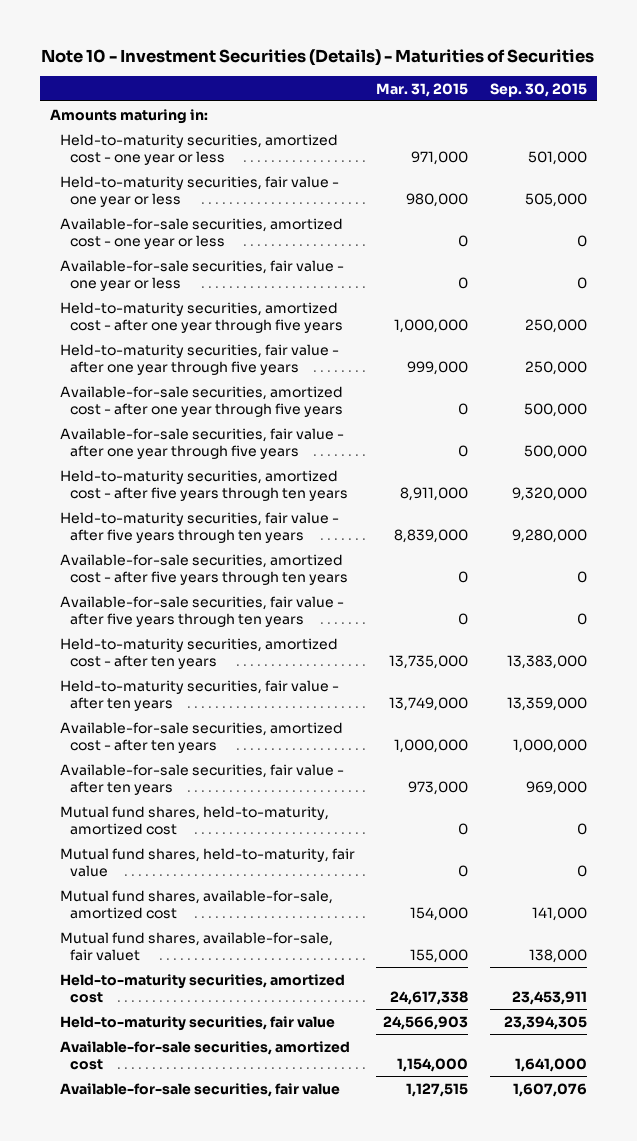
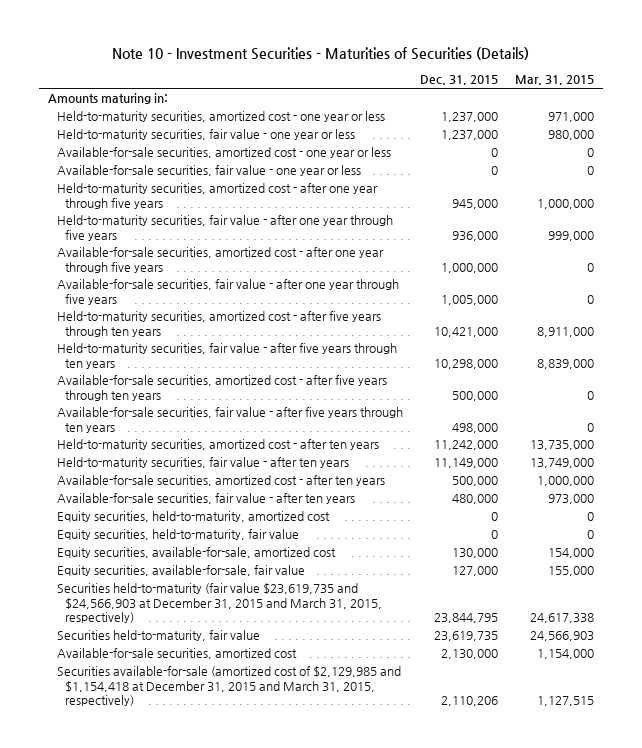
[41,48,595,66] Note 10 - Investment Securities (Details) - Maturities of Securities -> [112,47,530,61] Note 10 - Investment Securities - Maturities of Securities (Details)
[489,82,587,97] Sep. 30, 2015 -> none
none -> [419,75,498,86] Dec. 31, 2015
[60,805,330,835] Mutual fund shares, held-to-maturity, amortized cost -> [56,511,330,523] Equity securities, held-to-maturity, amortized cost
[60,847,356,877] Mutual fund shares, held-to-maturity, fair value -> [56,529,299,541] Equity securities, held-to-maturity, fair value
[60,889,334,919] Mutual fund shares, available-for-sale, amortized cost -> [56,547,336,559] Equity securities, available-for-sale, amortized cost
[60,931,334,961] Mutual fund shares, available-for-sale, fair valuet -> [56,565,305,577] Equity securities, available-for-sale, fair value
[60,973,346,1003] Held-to-maturity securities, amortized cost -> [56,583,383,624] Securities held-to-maturity (fair value $23,619,735 and $24,566,903 at December 31, 2015 and March 31, 2015, respectively)
[60,1015,336,1031] Held-to-maturity securities, fair value -> [56,630,260,642] Securities held-to-maturity, fair value
[60,1082,341,1097] Available-for-sale securities, fair value -> [56,666,401,707] Securities available-for-sale (amortized cost of $2,129,985 and $1,154,418 at December 31, 2015 and March 31, 2015, respectively)

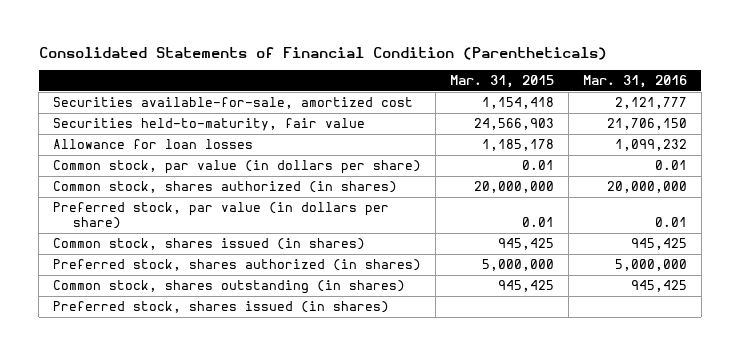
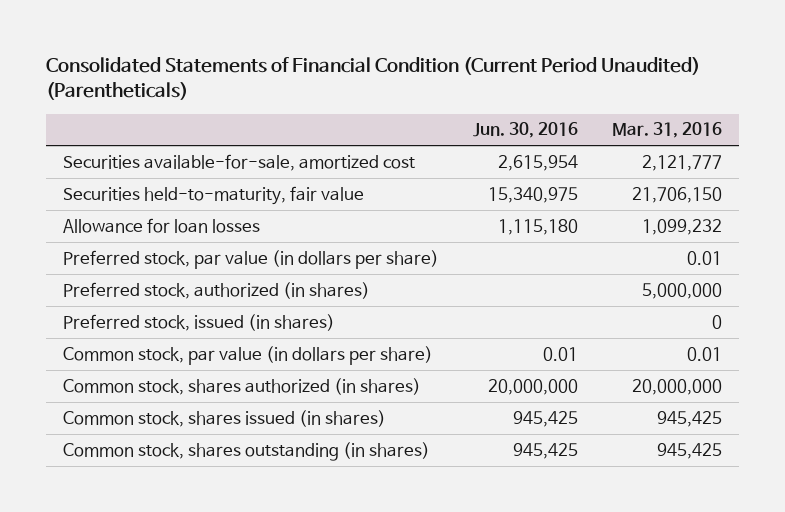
[38,46,607,60] Consolidated Statements of Financial Condition (Parentheticals) -> [46,56,701,101] Consolidated Statements of Financial Condition (Current Period Unaudited) (Parentheticals)
[449,75,554,89] Mar. 31, 2015 -> none
none -> [473,122,579,139] Jun. 30, 2016
[53,202,390,230] Preferred stock, par value (in dollars per share) -> [63,249,440,269] Preferred stock, par value (in dollars per share)
none -> [63,281,371,299] Preferred stock, authorized (in shares)
none -> [63,313,336,331] Preferred stock, issued (in shares)
[53,259,422,272] Preferred stock, shares authorized (in shares) -> none
[53,301,390,314] Preferred stock, shares issued (in shares) -> none

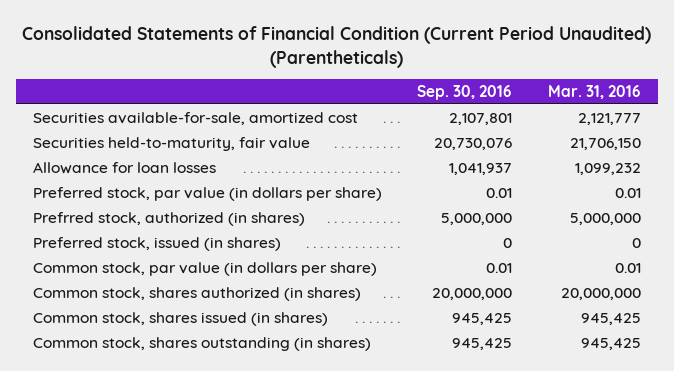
[473,122,579,139] Jun. 30, 2016 -> none
none -> [417,84,513,100] Sep. 30, 2016
[63,281,371,299] Preferred stock, authorized (in shares) -> [33,211,306,226] Prefrred stock, authorized (in shares)

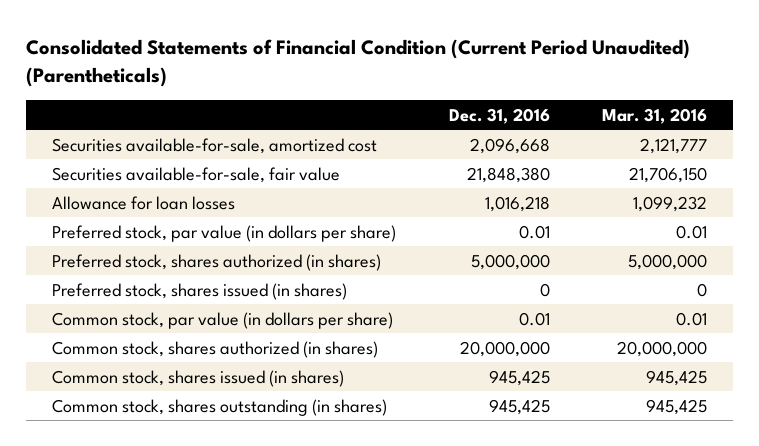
[417,84,513,100] Sep. 30, 2016 -> none
none -> [448,107,550,124] Dec. 31, 2016
[33,136,311,151] Securities held-to-maturity, fair value -> [52,166,341,183] Securities available-for-sale, fair value
[33,211,306,226] Prefrred stock, authorized (in shares) -> [52,253,382,271] Preferred stock, shares authorized (in shares)
[33,236,282,251] Preferred stock, issued (in shares) -> [52,282,348,300] Preferred stock, shares issued (in shares)

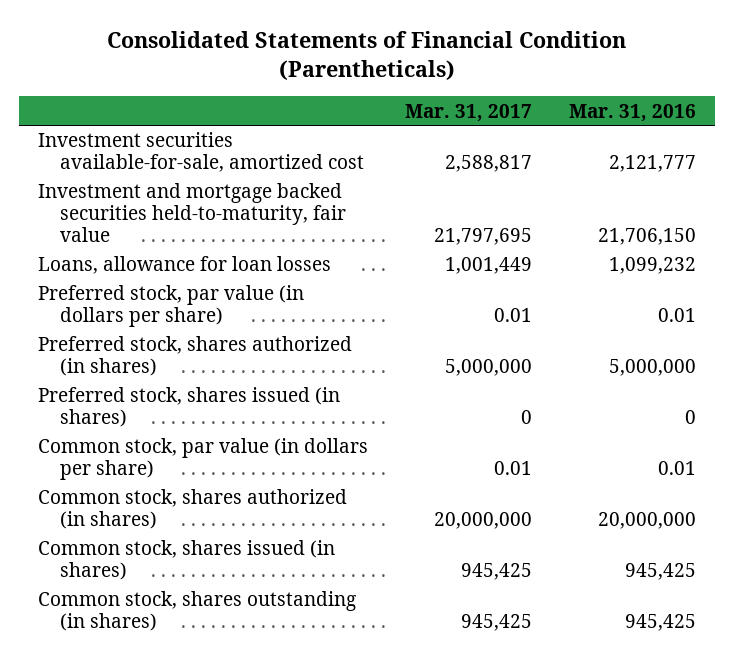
[26,39,691,88] Consolidated Statements of Financial Condition (Current Period Unaudited) (Parentheticals) -> [107,31,627,81] Consolidated Statements of Financial Condition (Parentheticals)
[448,107,550,124] Dec. 31, 2016 -> none
none -> [405,103,533,122] Mar. 31, 2017
[52,137,378,154] Securities available-for-sale, amortized cost -> [37,132,365,173] Investment securities available-for-sale, amortized cost
[52,166,341,183] Securities available-for-sale, fair value -> [37,183,347,242] Investment and mortgage backed securities held-to-maturity, fair value
[52,195,236,210] Allowance for loan losses -> [37,256,331,275] Loans, allowance for loan losses

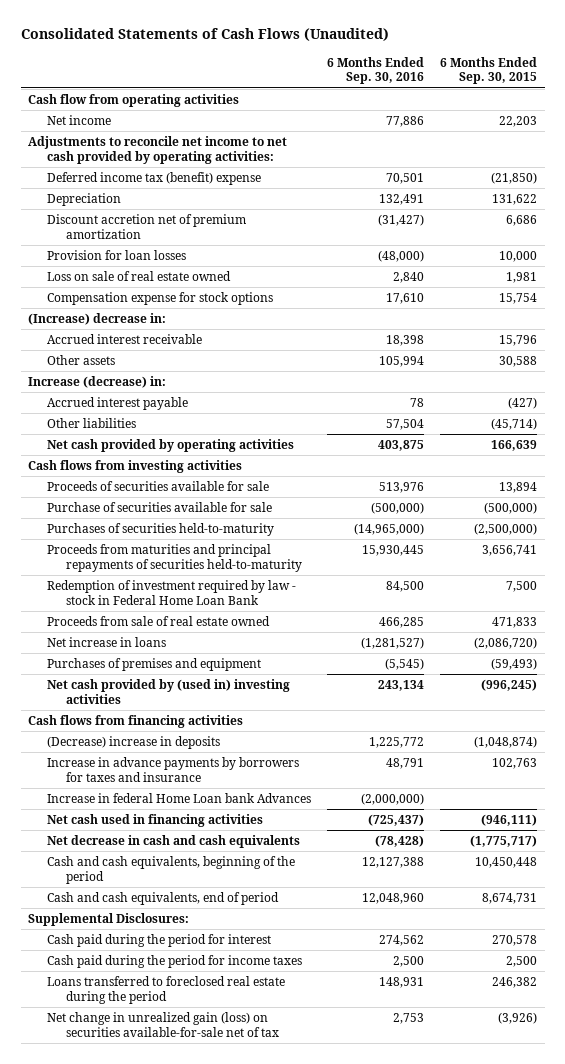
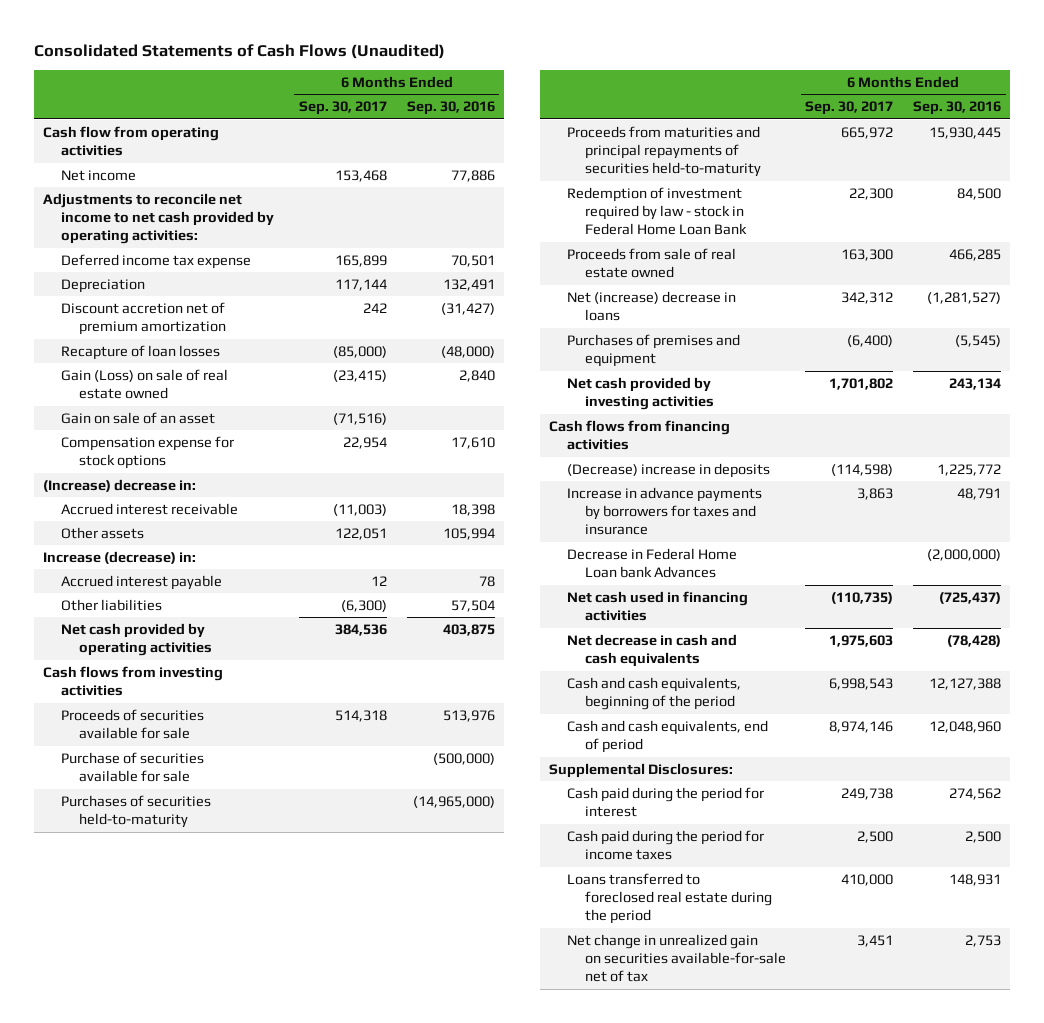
[439,56,537,85] 6 Months Ended Sep. 30, 2015 -> none
none -> [299,101,388,116] Sep. 30, 2017
[47,172,262,186] Deferred income tax (benefit) expense -> [61,253,252,269] Deferred income tax expense
[47,250,187,261] Provision for loan losses -> [61,344,221,360] Recapture of loan losses
[47,271,232,282] Loss on sale of real estate owned -> [61,368,229,400] Gain (Loss) on sale of real estate owned
none -> [61,411,216,424] Gain on sale of an asset
[47,637,167,648] Net increase in loans -> [567,290,737,322] Net (increase) decrease in loans
[47,679,291,704] Net cash provided by (used in) investing activities -> [567,376,715,411] Net cash provided by investing activities
[47,793,312,804] Increase in federal Home Loan bank Advances -> [567,547,738,579] Decrease in Federal Home Loan bank Advances
[47,1012,279,1037] Net change in unrealized gain (loss) on securities available-for-sale net of tax -> [567,933,787,983] Net change in unrealized gain on securities available-for-sale net of tax

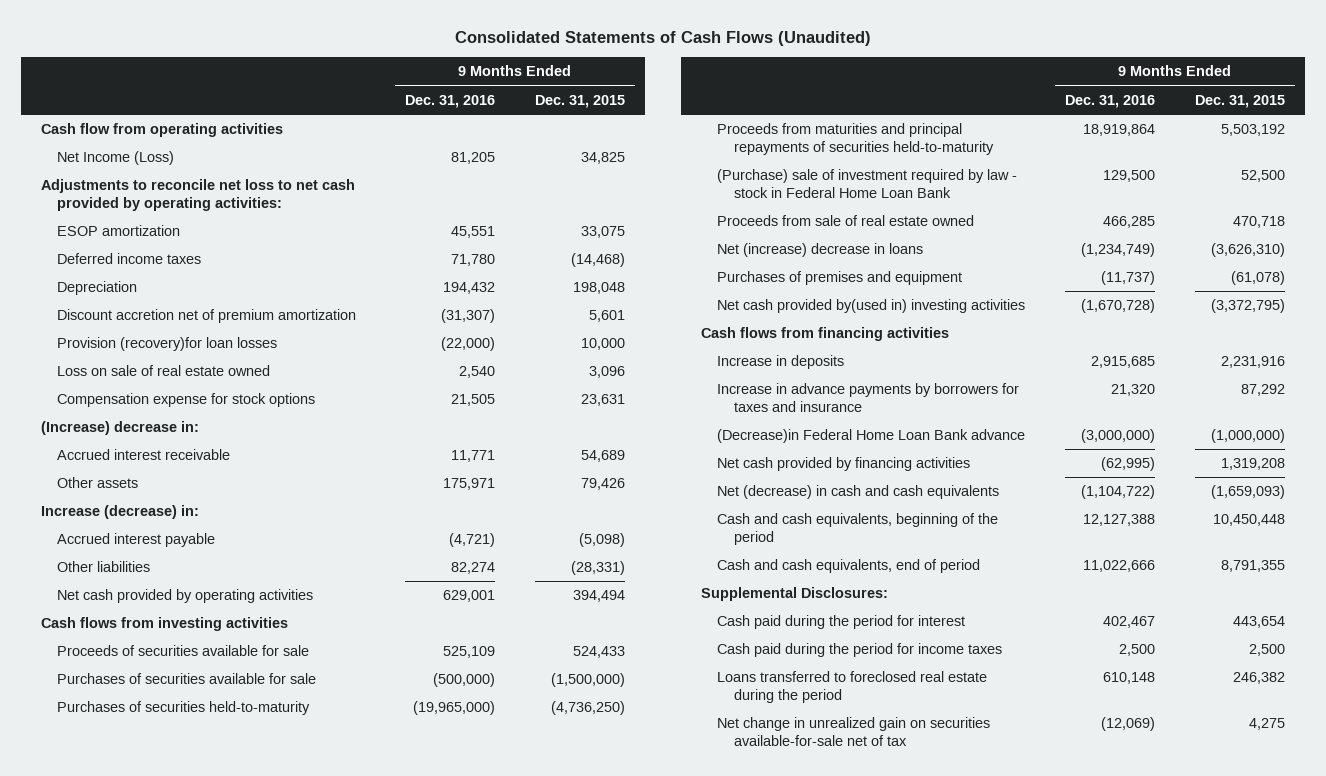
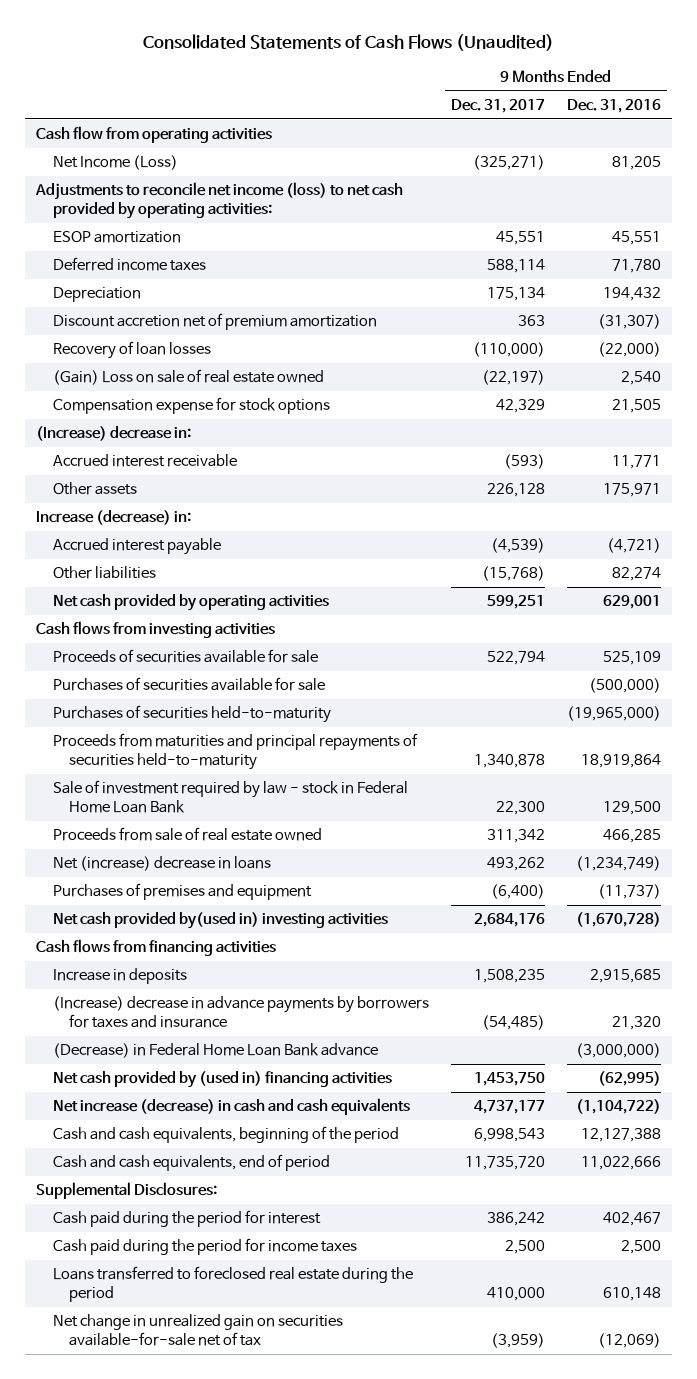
[535,94,626,108] Dec. 31, 2015 -> none
none -> [450,98,545,113] Dec. 31, 2017
[40,179,355,211] Adjustments to reconcile net loss to net cash provided by operating activities: -> [34,182,403,220] Adjustments to reconcile net income (loss) to net cash provided by operating activities:
[57,337,278,352] Provision (recovery)for loan losses -> [52,341,211,360] Recovery of loan losses
[57,365,271,377] Loss on sale of real estate owned -> [52,369,324,386] (Gain) Loss on sale of real estate owned
[717,169,1018,198] (Purchase) sale of investment required by law - stock in Federal Home Loan Bank -> [52,780,408,814] Sale of investment required by law - stock in Federal Home Loan Bank
[717,383,1020,412] Increase in advance payments by borrowers for taxes and insurance -> [52,996,429,1029] (Increase) decrease in advance payments by borrowers for taxes and insurance
[717,429,1026,444] (Decrease)in Federal Home Loan Bank advance -> [52,1043,378,1059] (Decrease) in Federal Home Loan Bank advance
[717,457,971,472] Net cash provided by financing activities -> [52,1071,392,1089] Net cash provided by (used in) financing activities
[717,485,1000,500] Net (decrease) in cash and cash equivalents -> [52,1098,410,1116] Net increase (decrease) in cash and cash equivalents

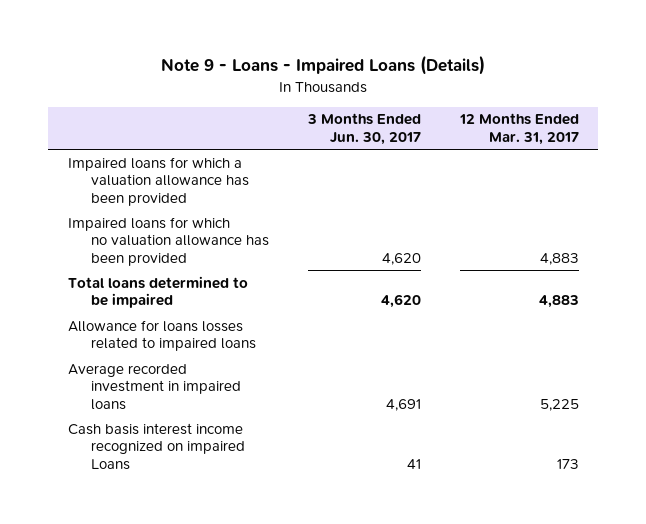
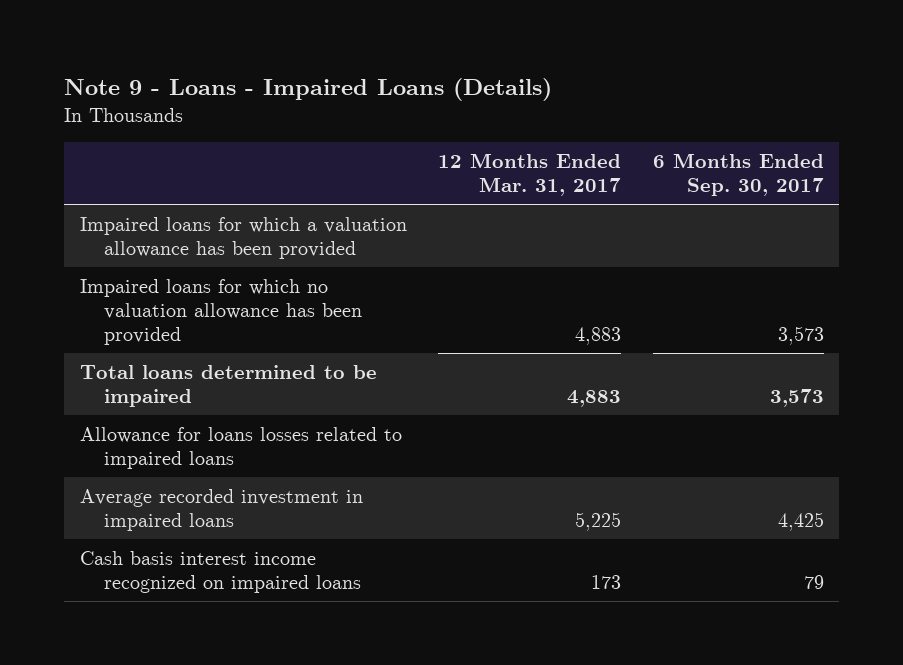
[306,113,421,145] 3 Months Ended Jun. 30, 2017 -> none
none -> [652,153,824,197] 6 Months Ended Sep. 30, 2017
[67,422,246,470] Cash basis interest income recognized on impaired Loans -> [79,550,362,593] Cash basis interest income recognized on impaired loans

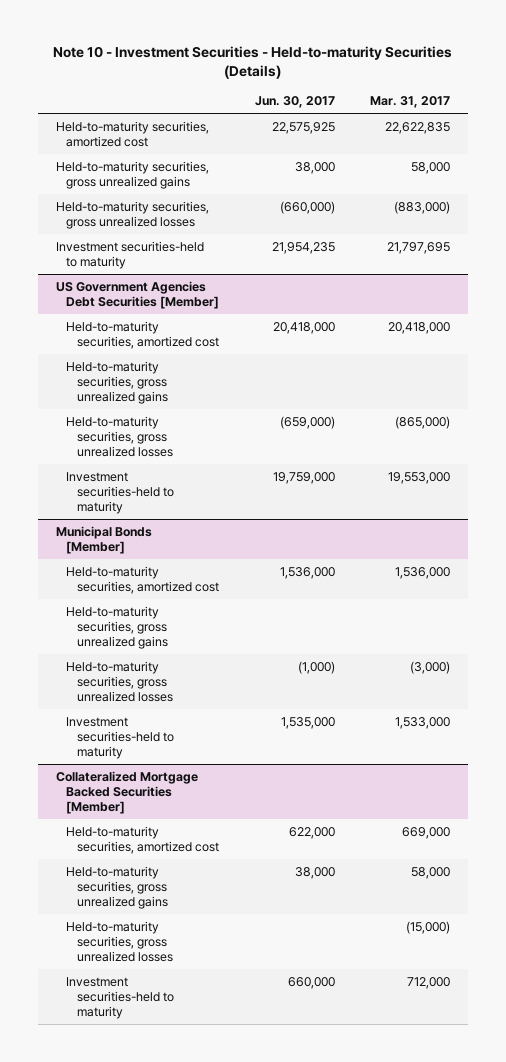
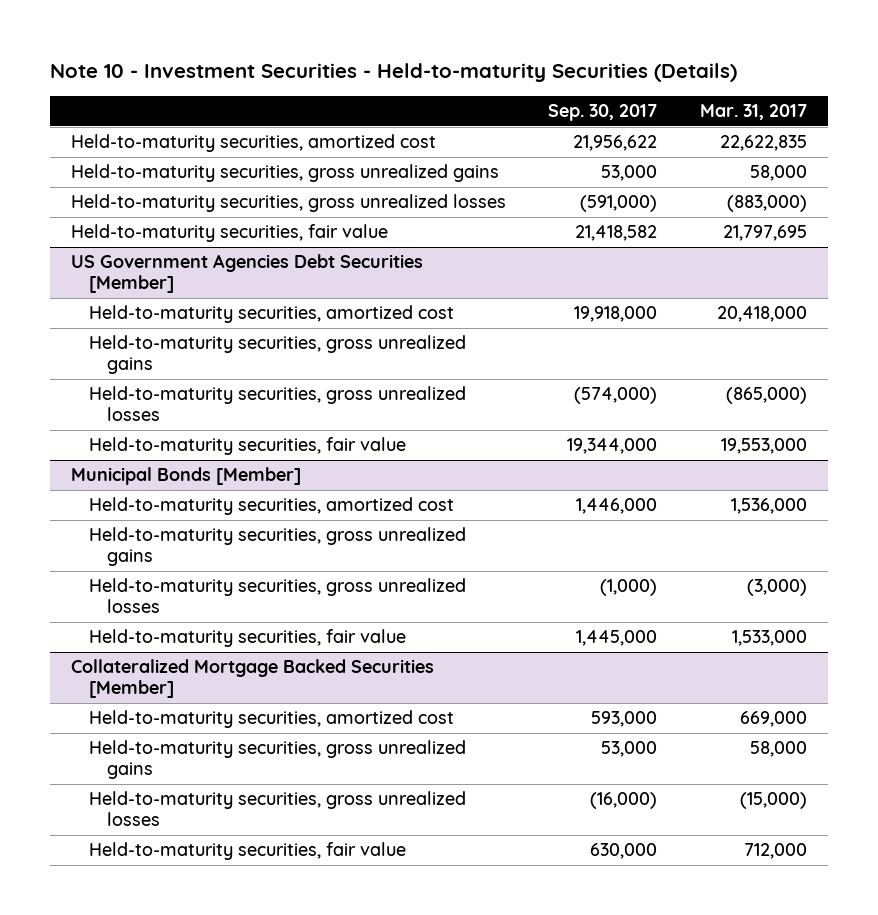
[254,96,335,109] Jun. 30, 2017 -> none
none -> [548,104,658,122] Sep. 30, 2017
[56,240,205,269] Investment securities-held to maturity -> [71,224,389,243] Held-to-maturity securities, fair value
[66,471,174,515] Investment securities-held to maturity -> [89,437,407,456] Held-to-maturity securities, fair value
[66,716,174,760] Investment securities-held to maturity -> [89,629,407,648] Held-to-maturity securities, fair value
[66,976,174,1020] Investment securities-held to maturity -> [89,842,407,861] Held-to-maturity securities, fair value

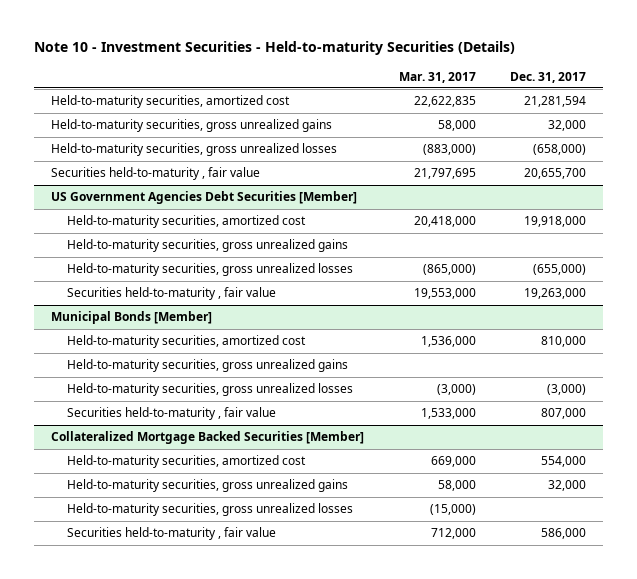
[548,104,658,122] Sep. 30, 2017 -> none
none -> [510,71,587,83] Dec. 31, 2017
[71,224,389,243] Held-to-maturity securities, fair value -> [51,167,261,181] Securities held-to-maturity , fair value
[89,437,407,456] Held-to-maturity securities, fair value -> [67,287,277,301] Securities held-to-maturity , fair value
[89,629,407,648] Held-to-maturity securities, fair value -> [67,407,277,421] Securities held-to-maturity , fair value
[89,842,407,861] Held-to-maturity securities, fair value -> [67,527,277,541] Securities held-to-maturity , fair value

